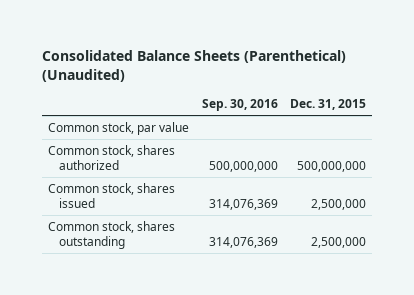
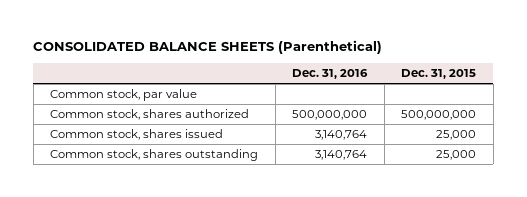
[42,50,347,83] Consolidated Balance Sheets (Parenthetical) (Unaudited) -> [33,40,383,55] CONSOLIDATED BALANCE SHEETS (Parenthetical)
[201,99,278,112] Sep. 30, 2016 -> none
none -> [292,68,369,79] Dec. 31, 2016
[310,198,366,210] 2,500,000 -> [436,130,477,141] 25,000
[310,236,366,248] 2,500,000 -> [436,150,477,161] 25,000

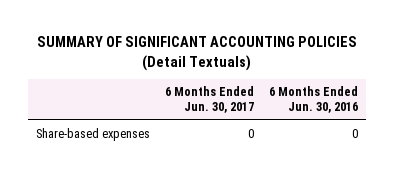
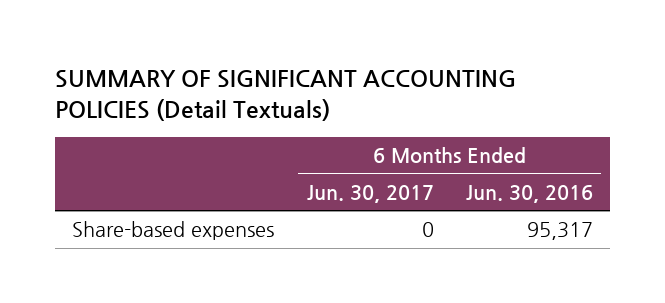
[352,128,359,138] 0 -> [527,222,594,241] 95,317

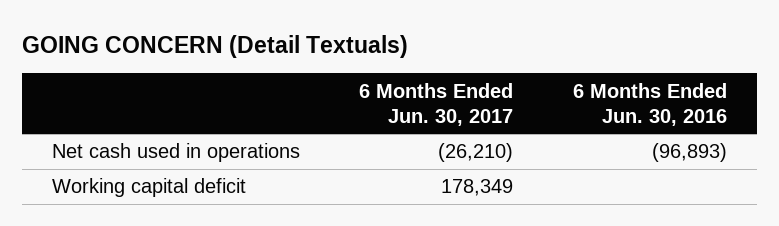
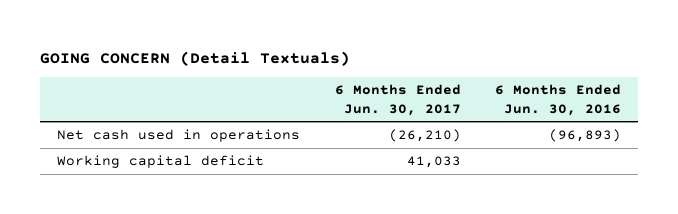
[441,179,514,197] 178,349 -> [406,156,461,169] 41,033

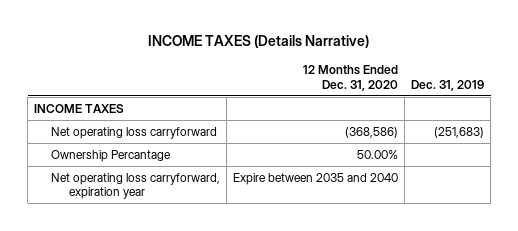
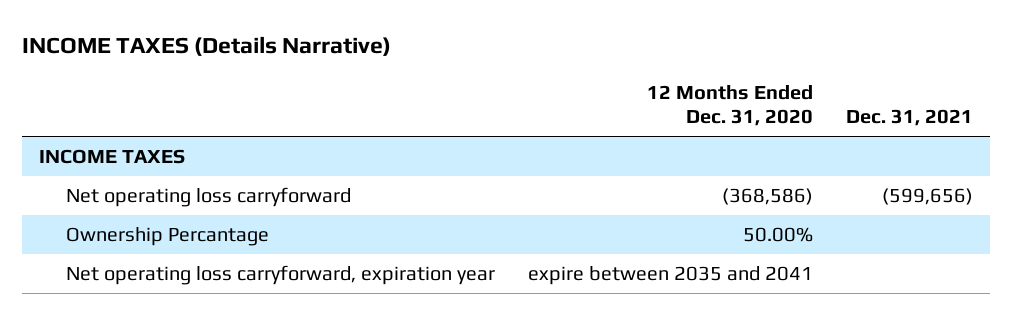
[411,79,485,91] Dec. 31, 2019 -> none
none -> [846,109,974,127] Dec. 31, 2021
[233,172,399,185] Expire between 2035 and 2040 -> [528,265,814,285] expire between 2035 and 2041

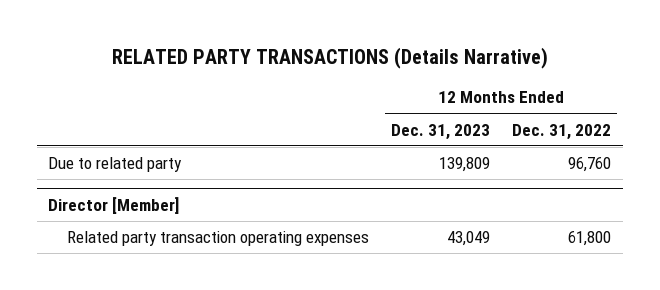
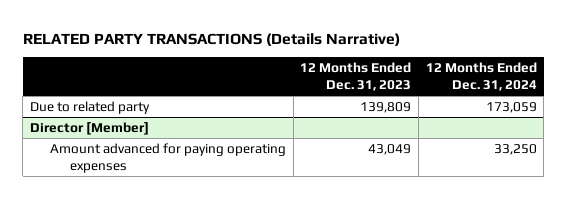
[512,123,612,140] Dec. 31, 2022 -> none
none -> [425,61,537,91] 12 Months Ended Dec. 31, 2024
[66,231,369,247] Related party transaction operating expenses -> [49,143,286,173] Amount advanced for paying operating expenses

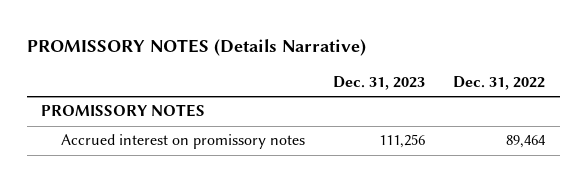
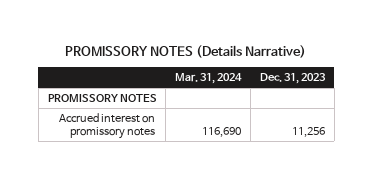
[453,76,546,91] Dec. 31, 2022 -> none
none -> [175,73,243,85] Mar. 31, 2024
[379,134,426,149] 111,256 -> [292,127,326,138] 11,256

